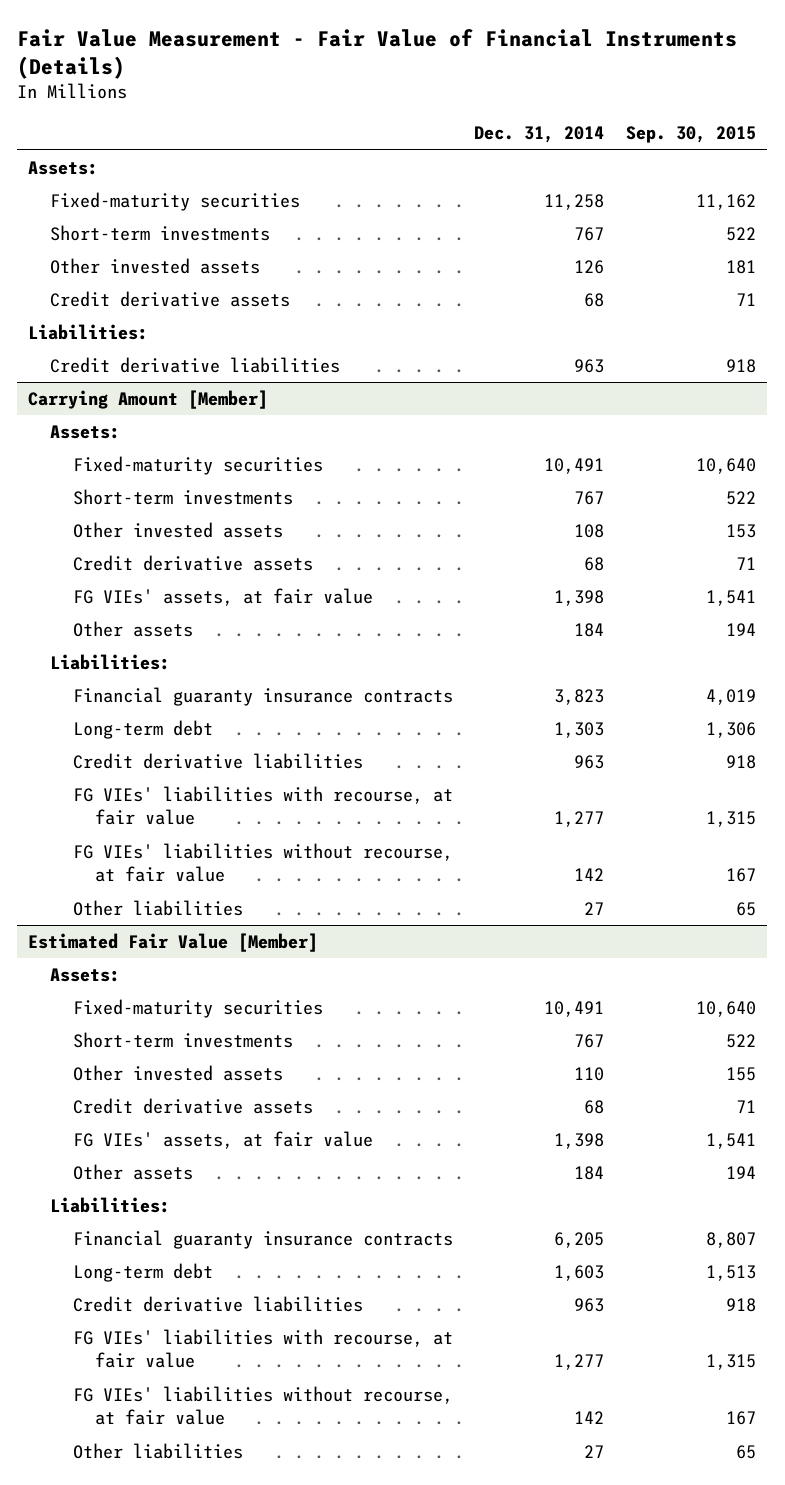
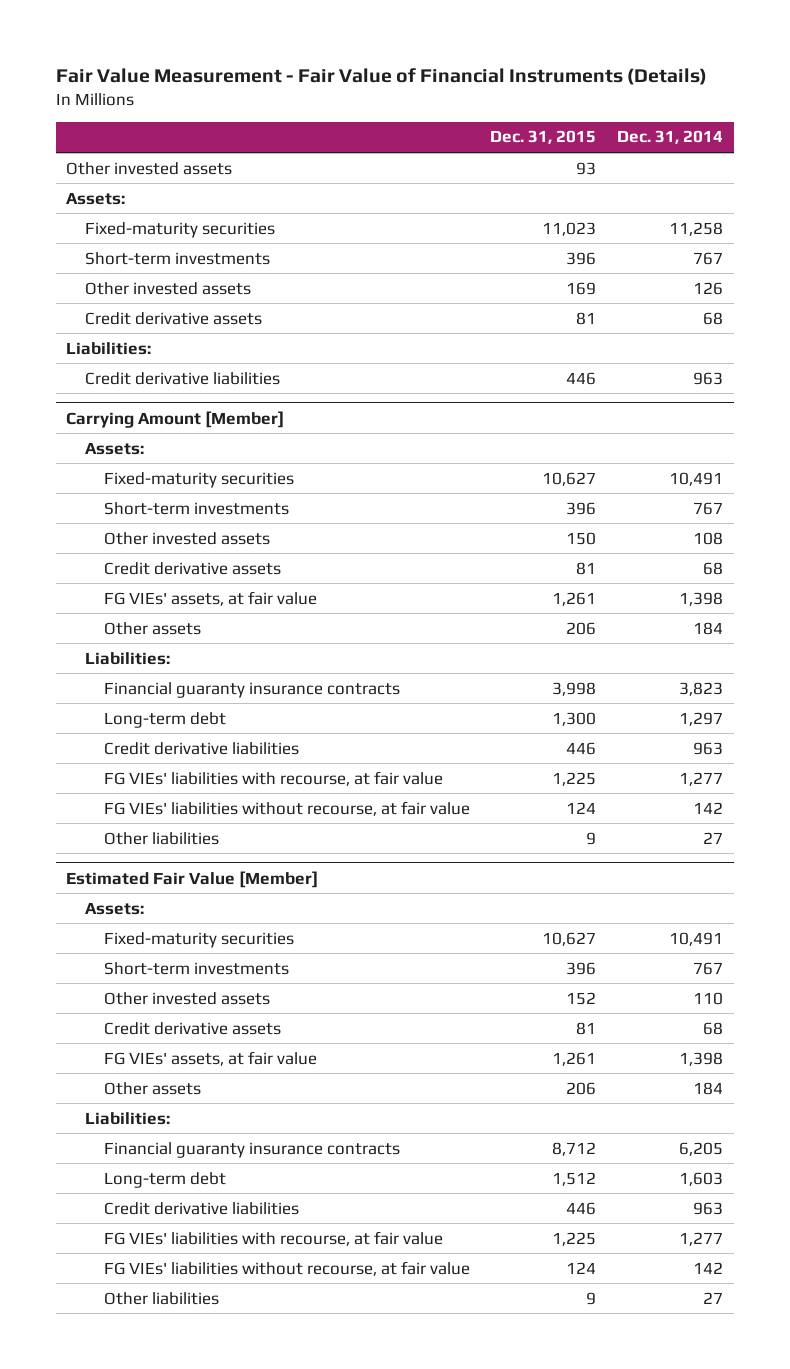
[626,126,757,144] Sep. 30, 2015 -> none
none -> [490,130,597,145] Dec. 31, 2015
none -> [66,161,233,175] Other invested assets
[554,721,605,738] 1,303 -> [679,711,724,726] 1,297

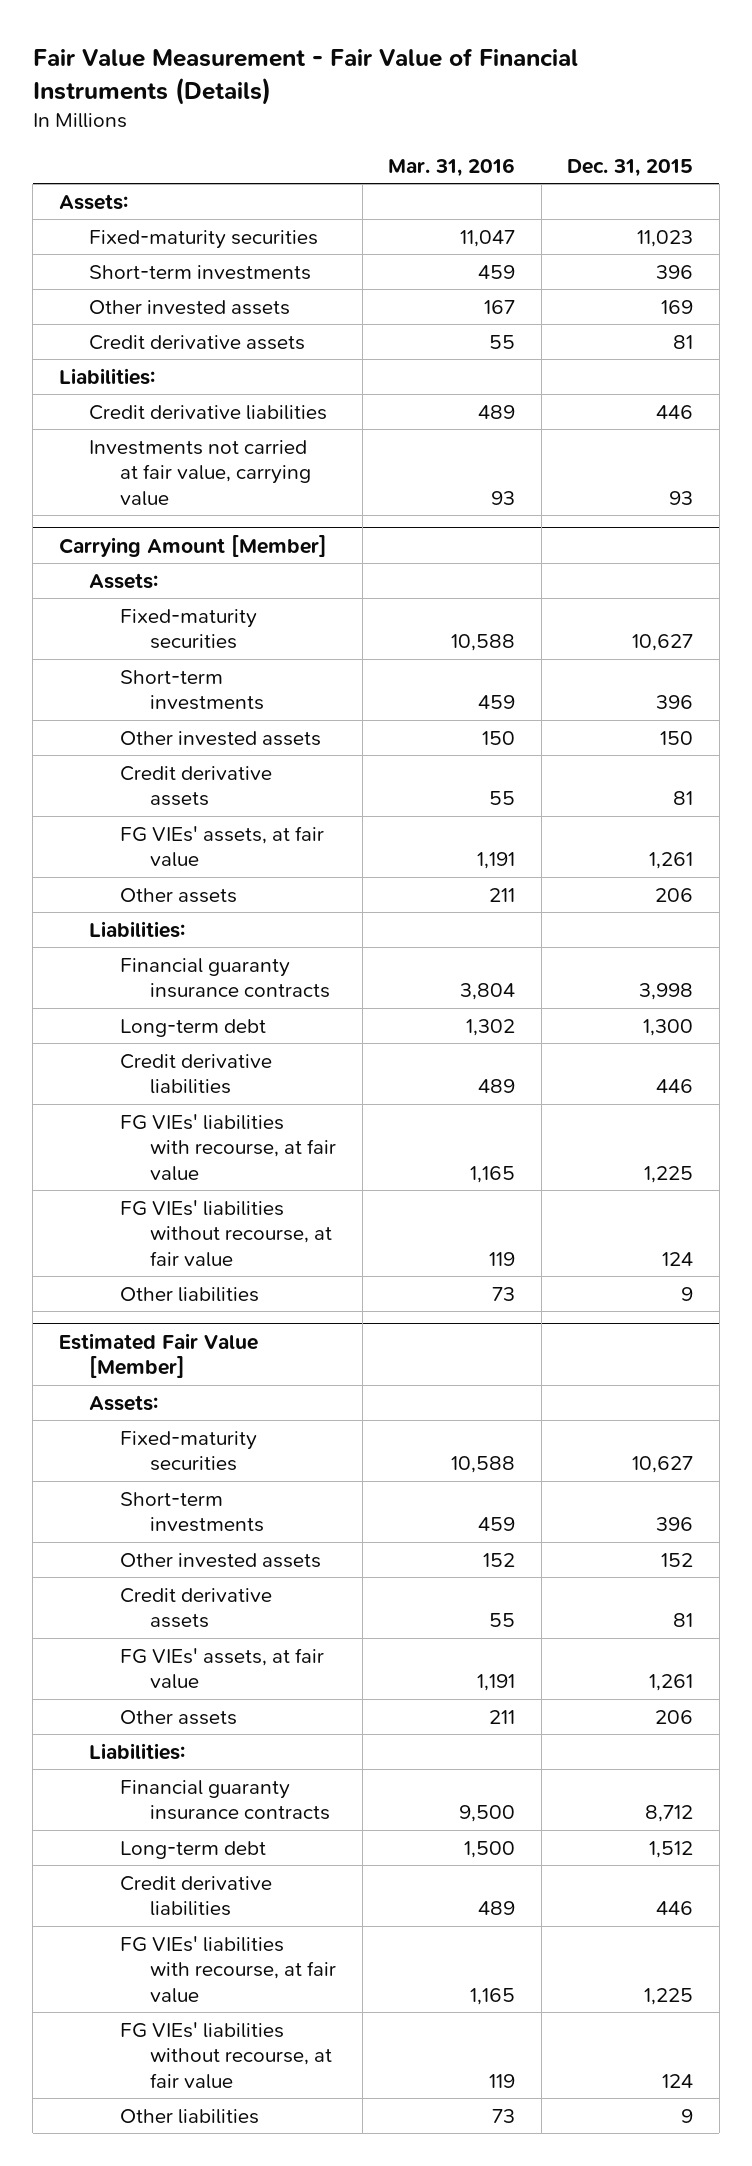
[617,130,724,145] Dec. 31, 2014 -> none
none -> [388,158,516,178] Mar. 31, 2016
[66,161,233,175] Other invested assets -> none
none -> [89,439,311,507] Investments not carried at fair value, carrying value

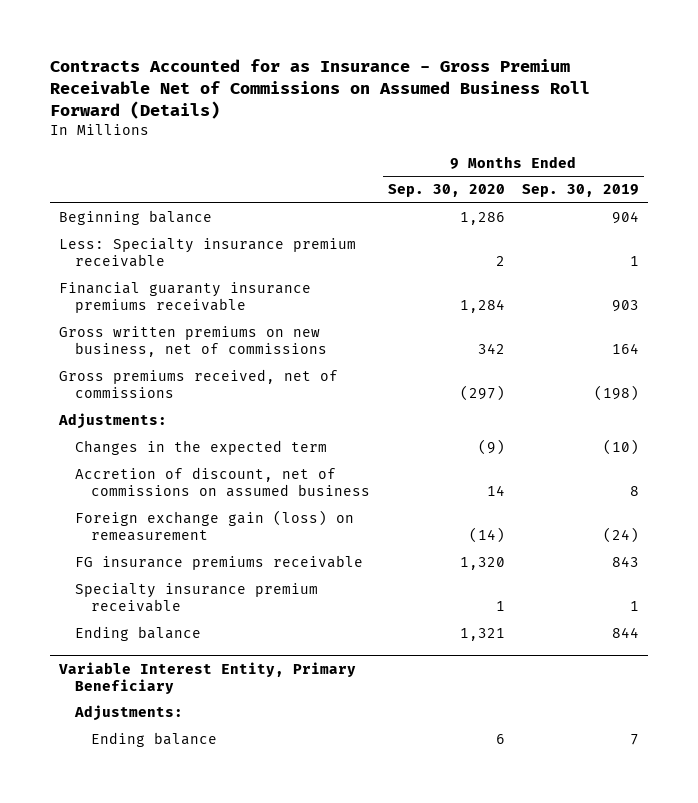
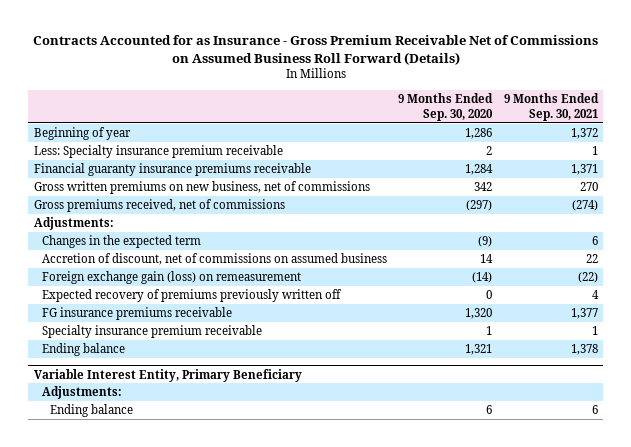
[522,184,640,198] Sep. 30, 2019 -> none
none -> [503,93,599,121] 9 Months Ended Sep. 30, 2021
[58,210,212,226] Beginning balance -> [33,127,131,141] Beginning of year
none -> [41,289,342,303] Expected recovery of premiums previously written off

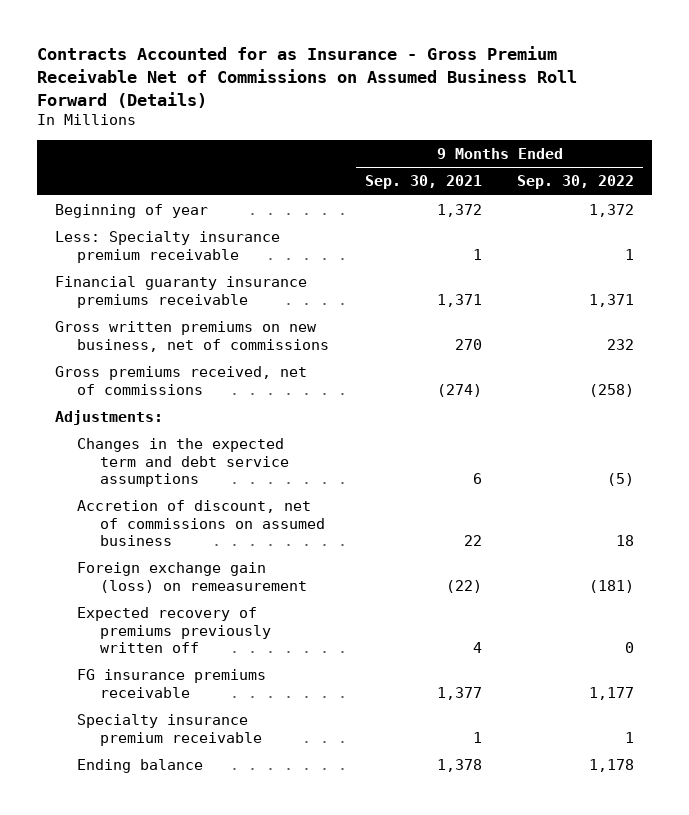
[398,93,494,121] 9 Months Ended Sep. 30, 2020 -> none
none -> [517,175,635,190] Sep. 30, 2022
[41,235,201,249] Changes in the expected term -> [77,437,289,488] Changes in the expected term and debt service assumptions
[33,368,302,382] Variable Interest Entity, Primary Beneficiary -> none
[41,386,122,400] Adjustments: -> none
[49,404,133,418] Ending balance -> none

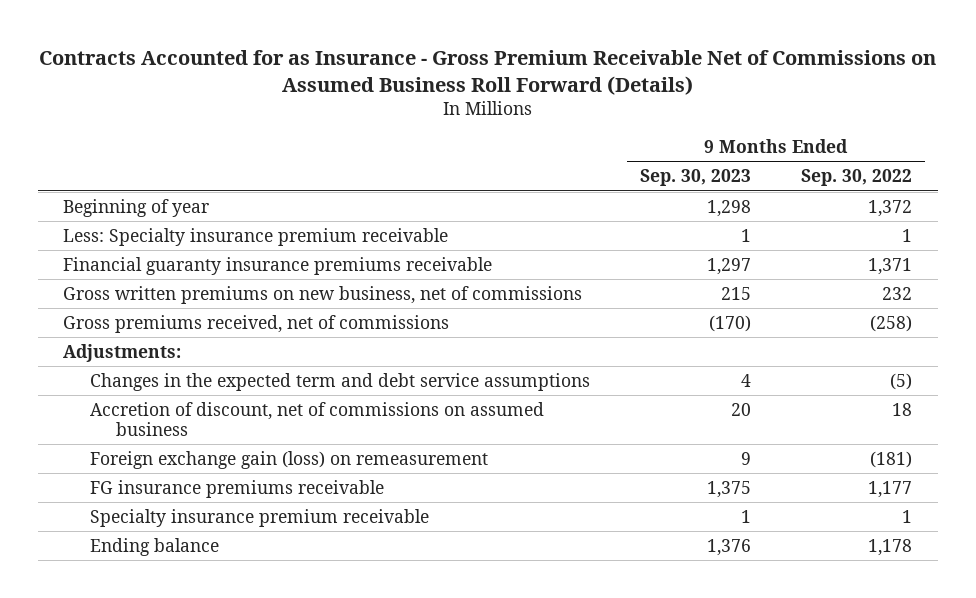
[364,175,482,190] Sep. 30, 2021 -> none
none -> [639,169,751,187] Sep. 30, 2023
[77,606,271,654] Expected recovery of premiums previously written off -> none

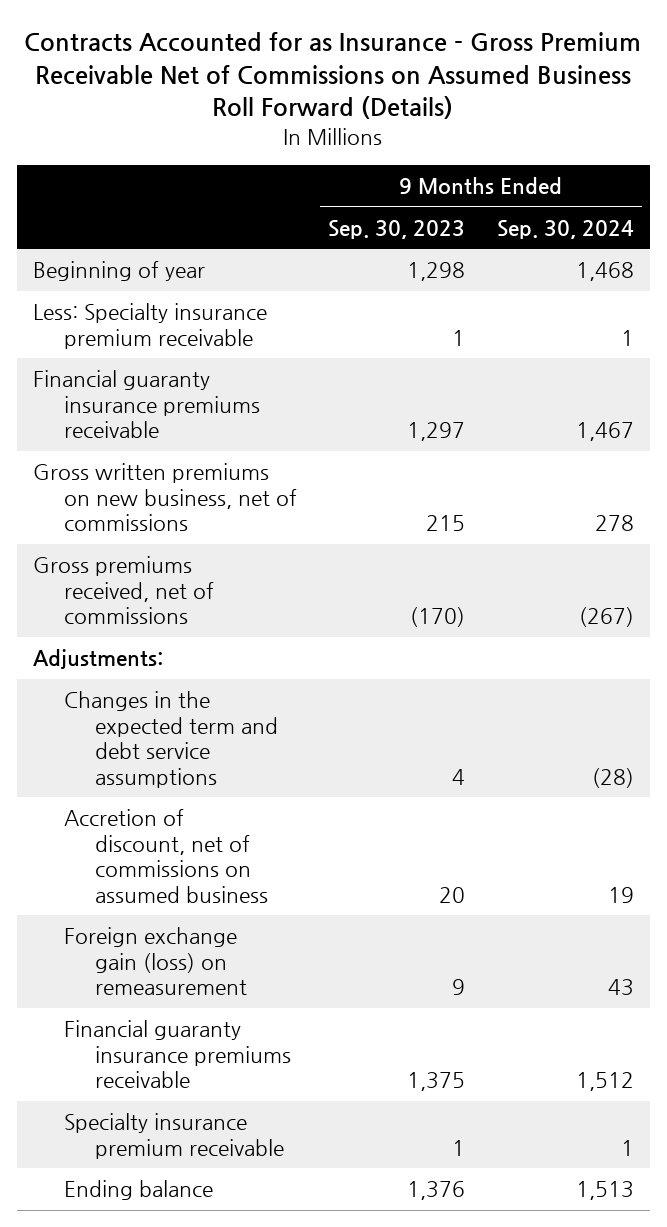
[801,169,913,187] Sep. 30, 2022 -> none
none -> [496,219,634,239] Sep. 30, 2024
[89,479,384,498] FG insurance premiums receivable -> [63,1020,291,1089] Financial guaranty insurance premiums receivable

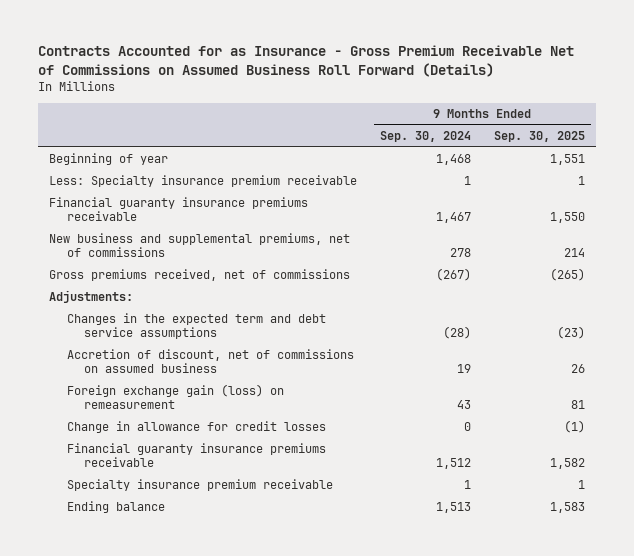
[328,219,466,239] Sep. 30, 2023 -> none
none -> [493,130,585,142] Sep. 30, 2025
[32,463,297,532] Gross written premiums on new business, net of commissions -> [49,233,351,258] New business and supplemental premiums, net of commissions
none -> [66,421,326,434] Change in allowance for credit losses

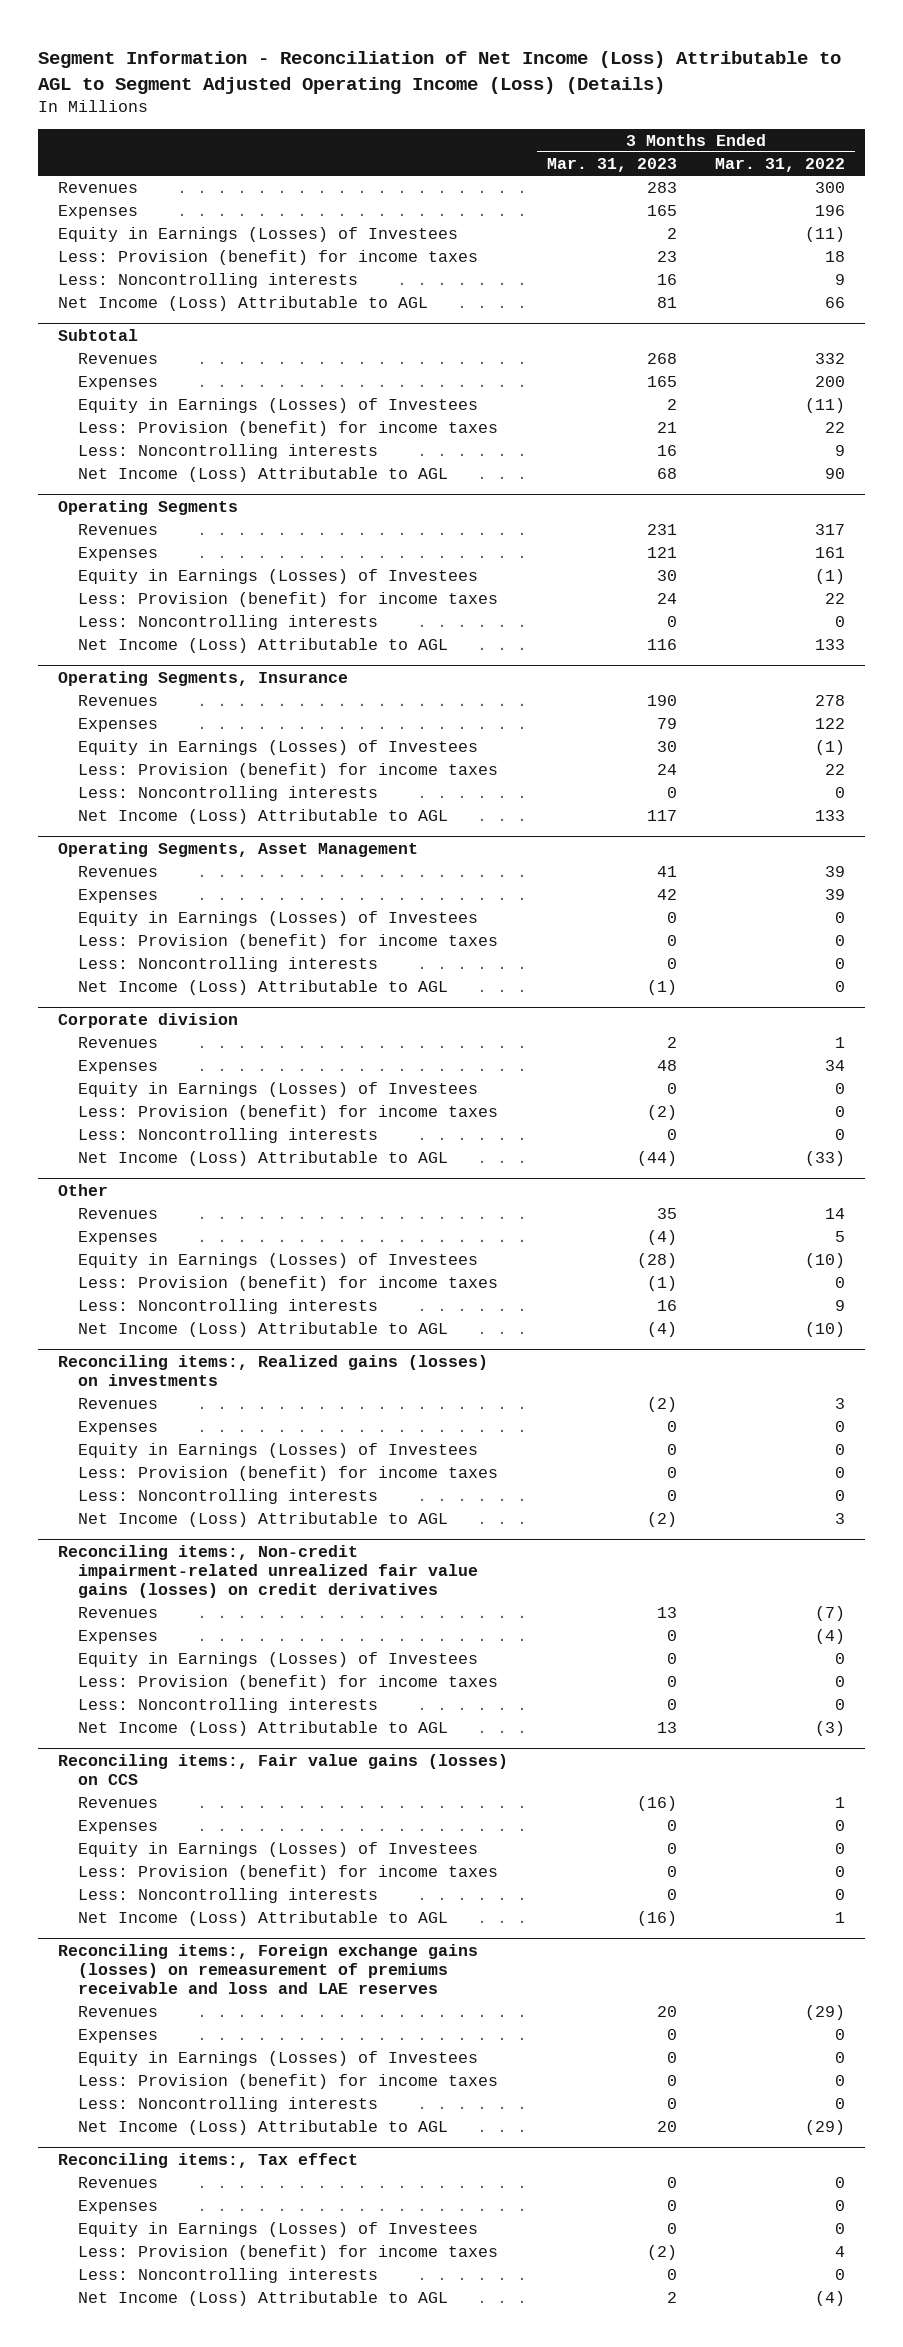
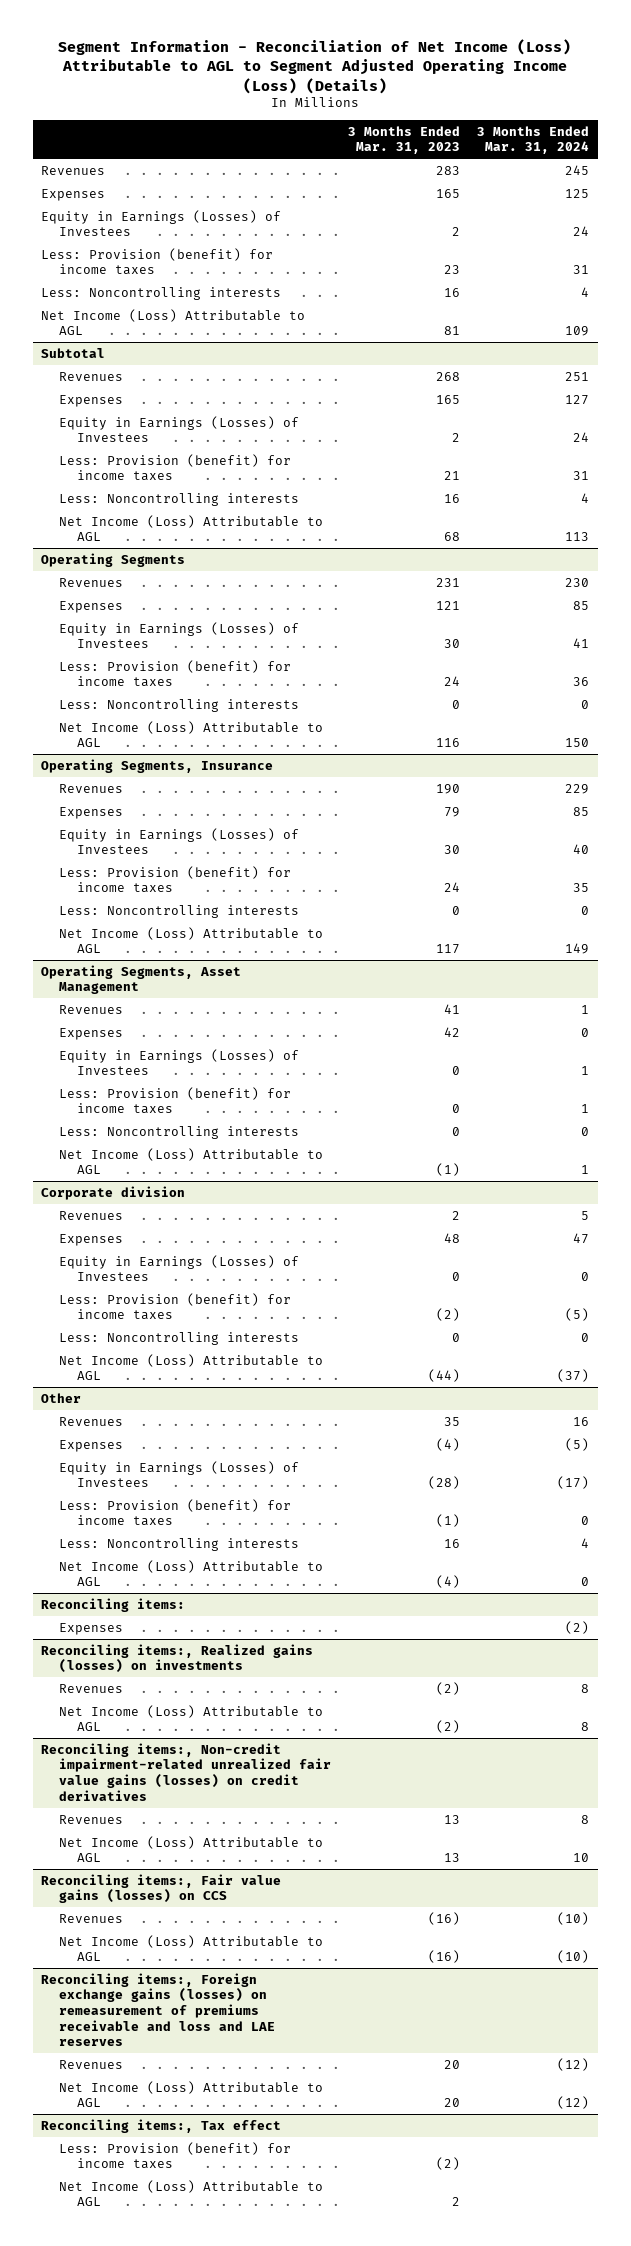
[715,157,846,172] Mar. 31, 2022 -> none
none -> [477,125,590,155] 3 Months Ended Mar. 31, 2024
none -> [41,1597,186,1612] Reconciling items:
none -> [59,1622,124,1635] Expenses
[77,1421,158,1436] Expenses -> none
[77,1443,478,1459] Equity in Earnings (Losses) of Investees -> none
[77,1466,498,1482] Less: Provision (benefit) for income taxes -> none
[77,1489,378,1505] Less: Noncontrolling interests -> none
[77,1630,158,1645] Expenses -> none
[77,1652,478,1668] Equity in Earnings (Losses) of Investees -> none
[77,1675,498,1691] Less: Provision (benefit) for income taxes -> none
[77,1698,378,1714] Less: Noncontrolling interests -> none
[77,1820,158,1835] Expenses -> none
[77,1842,478,1858] Equity in Earnings (Losses) of Investees -> none
[77,1865,498,1881] Less: Provision (benefit) for income taxes -> none
[77,1888,378,1904] Less: Noncontrolling interests -> none
[77,2029,158,2044] Expenses -> none
[77,2051,478,2067] Equity in Earnings (Losses) of Investees -> none
[77,2074,498,2090] Less: Provision (benefit) for income taxes -> none
[77,2097,378,2113] Less: Noncontrolling interests -> none
[77,2177,158,2189] Revenues -> none
[77,2200,158,2215] Expenses -> none
[77,2222,478,2238] Equity in Earnings (Losses) of Investees -> none
[77,2268,378,2284] Less: Noncontrolling interests -> none

